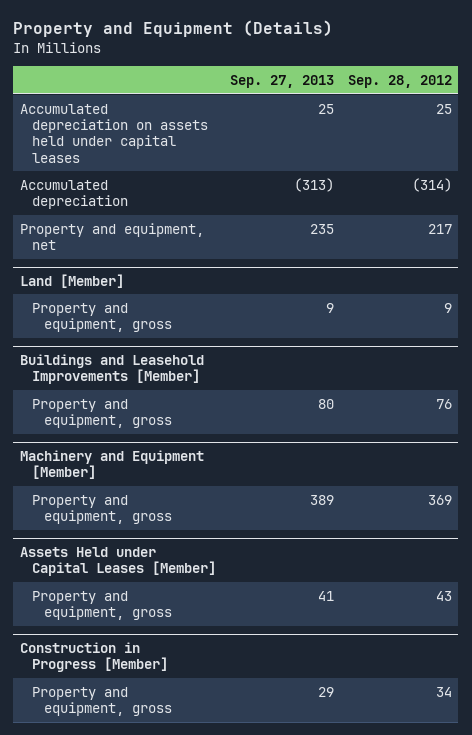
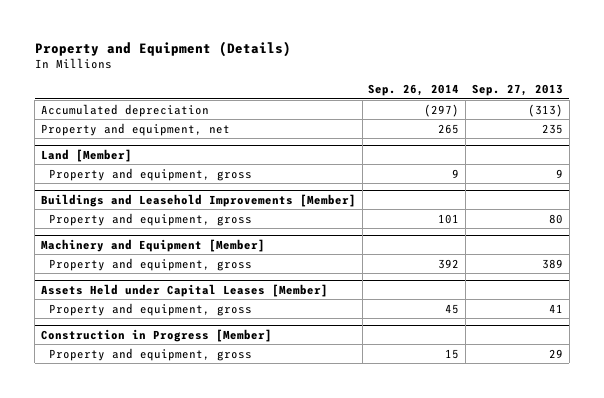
[347,74,452,88] Sep. 28, 2012 -> none
none -> [368,84,460,97] Sep. 26, 2014
[20,103,209,163] Accumulated depreciation on assets held under capital leases -> none

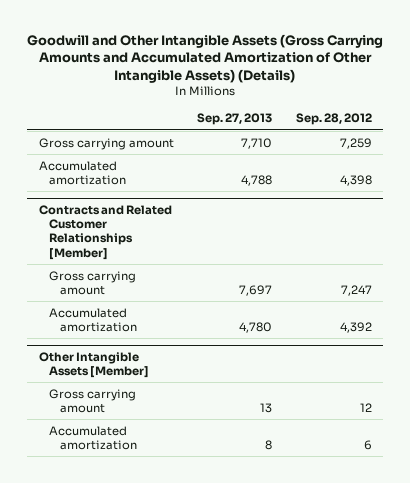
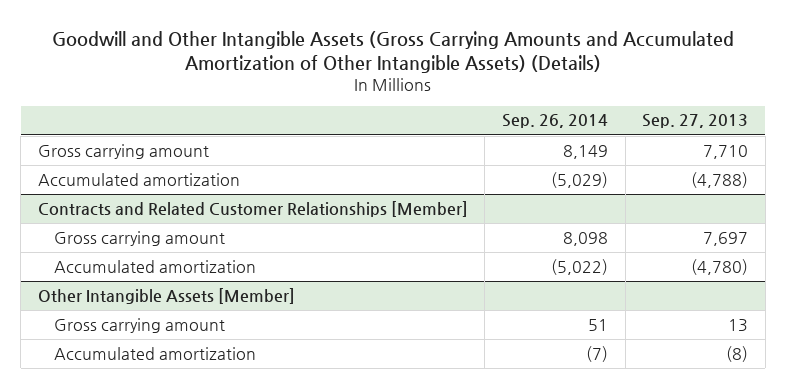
[295,113,372,126] Sep. 28, 2012 -> none
none -> [501,114,608,129] Sep. 26, 2014
[241,174,273,186] 4,788 -> [691,171,749,188] (4,788)
[239,321,273,333] 4,780 -> [691,258,749,275] (4,780)
[265,439,273,450] 8 -> [726,345,749,362] (8)

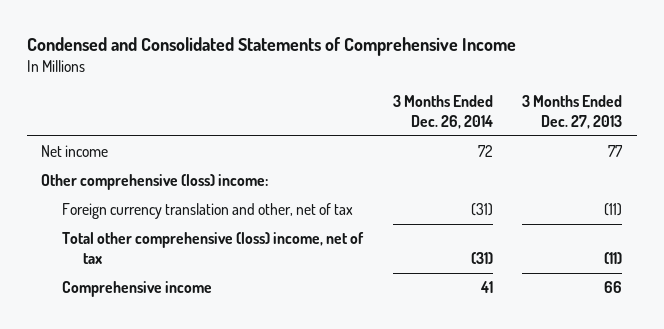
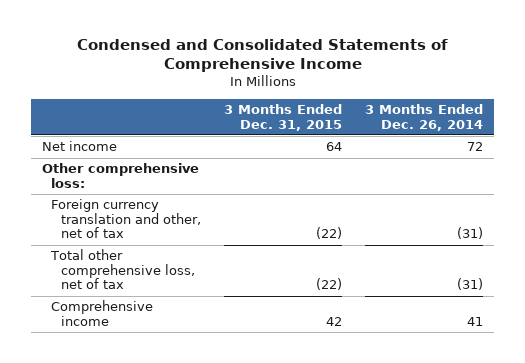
[522,95,623,129] 3 Months Ended Dec. 27, 2013 -> none
none -> [223,103,342,131] 3 Months Ended Dec. 31, 2015
[41,173,269,190] Other comprehensive (loss) income: -> [42,163,200,188] Other comprehensive loss:
[62,231,365,264] Total other comprehensive (loss) income, net of tax -> [50,249,195,290] Total other comprehensive loss, net of tax

